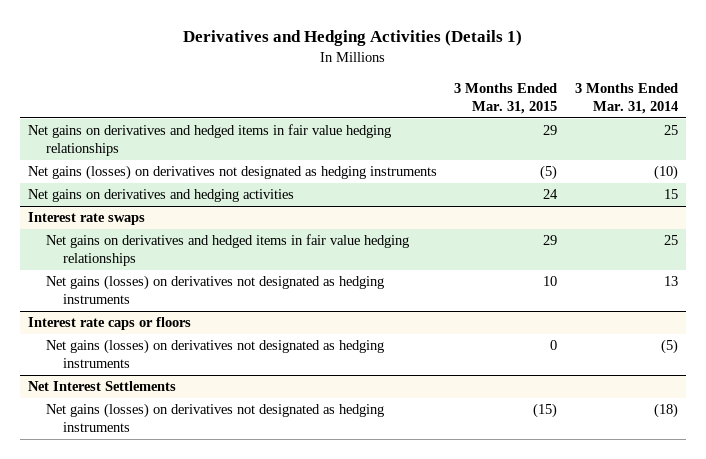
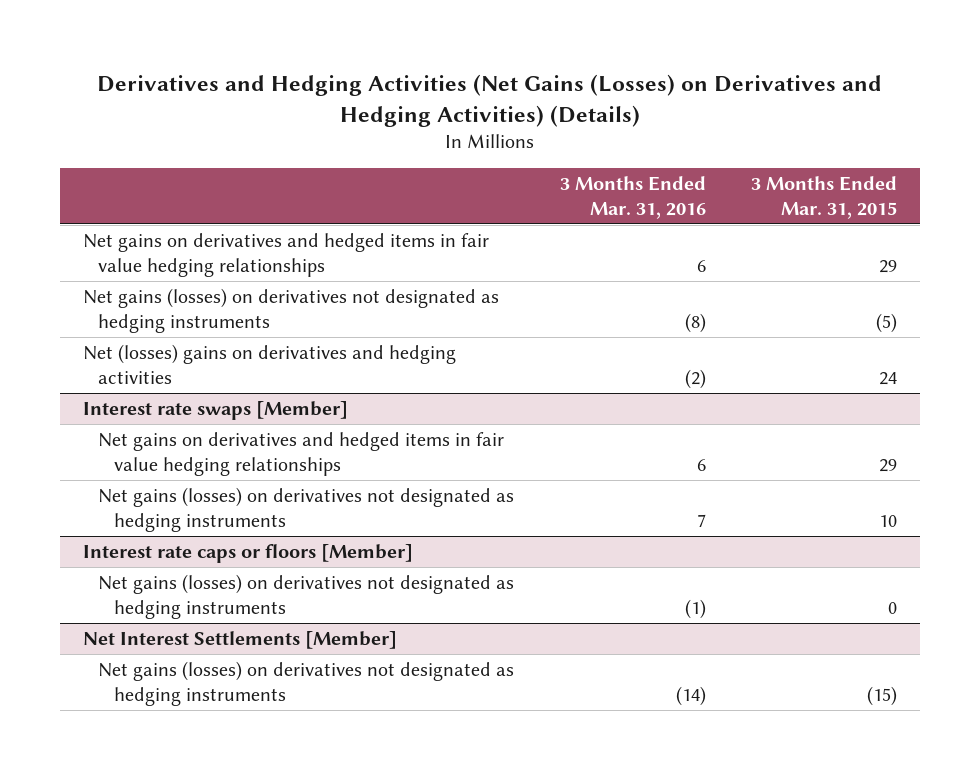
[182,30,522,47] Derivatives and Hedging Activities (Details 1) -> [96,73,882,127] Derivatives and Hedging Activities (Net Gains (Losses) on Derivatives and Hedging Activities) (Details)
[574,82,678,114] 3 Months Ended Mar. 31, 2014 -> none
none -> [559,176,706,219] 3 Months Ended Mar. 31, 2016
[28,189,295,203] Net gains on derivatives and hedging activities -> [82,344,456,384] Net (losses) gains on derivatives and hedging activities
[28,212,146,226] Interest rate swaps -> [82,401,348,421] Interest rate swaps [Member]
[28,317,192,331] Interest rate caps or floors -> [82,544,413,564] Interest rate caps or floors [Member]
[28,381,177,392] Net Interest Settlements -> [82,631,397,650] Net Interest Settlements [Member]

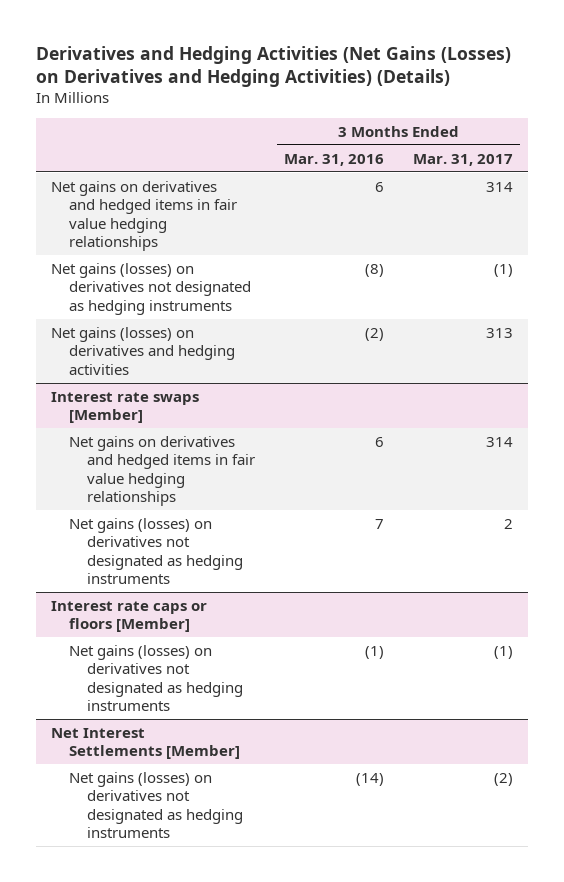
[751,176,898,219] 3 Months Ended Mar. 31, 2015 -> none
none -> [413,153,514,166] Mar. 31, 2017
[82,344,456,384] Net (losses) gains on derivatives and hedging activities -> [50,326,235,375] Net gains (losses) on derivatives and hedging activities

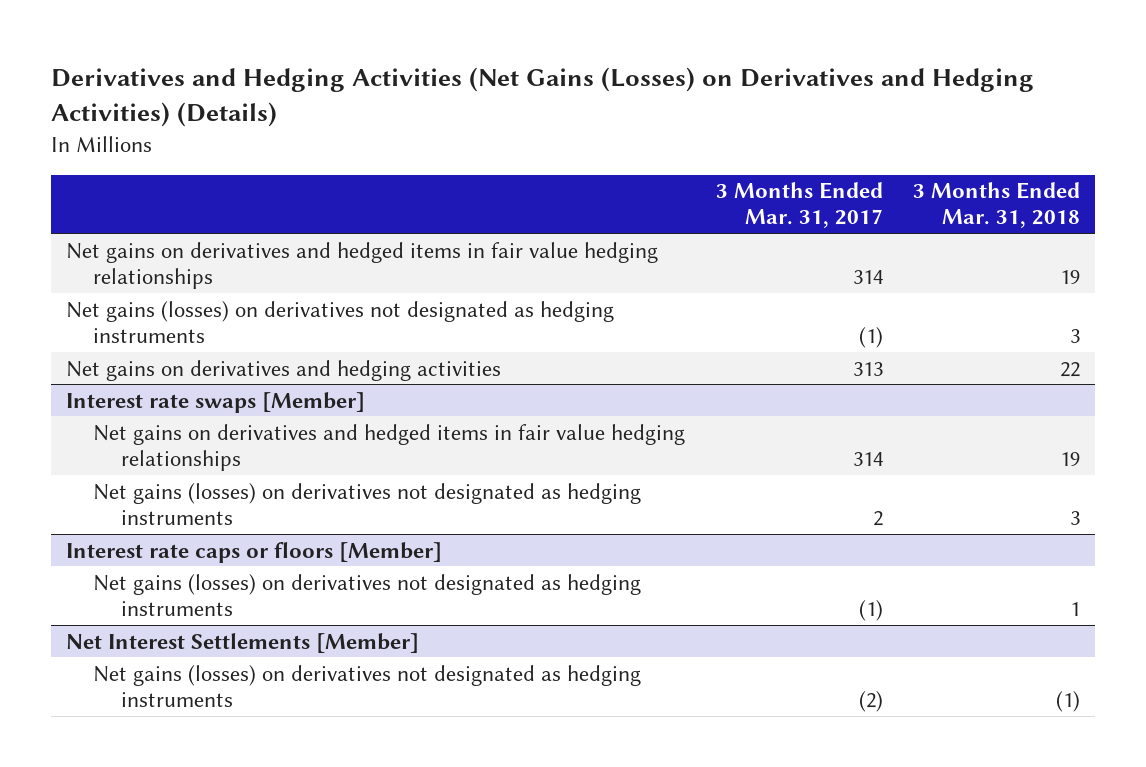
[284,153,385,166] Mar. 31, 2016 -> none
none -> [912,182,1080,229] 3 Months Ended Mar. 31, 2018
[50,326,235,375] Net gains (losses) on derivatives and hedging activities -> [66,359,502,381] Net gains on derivatives and hedging activities

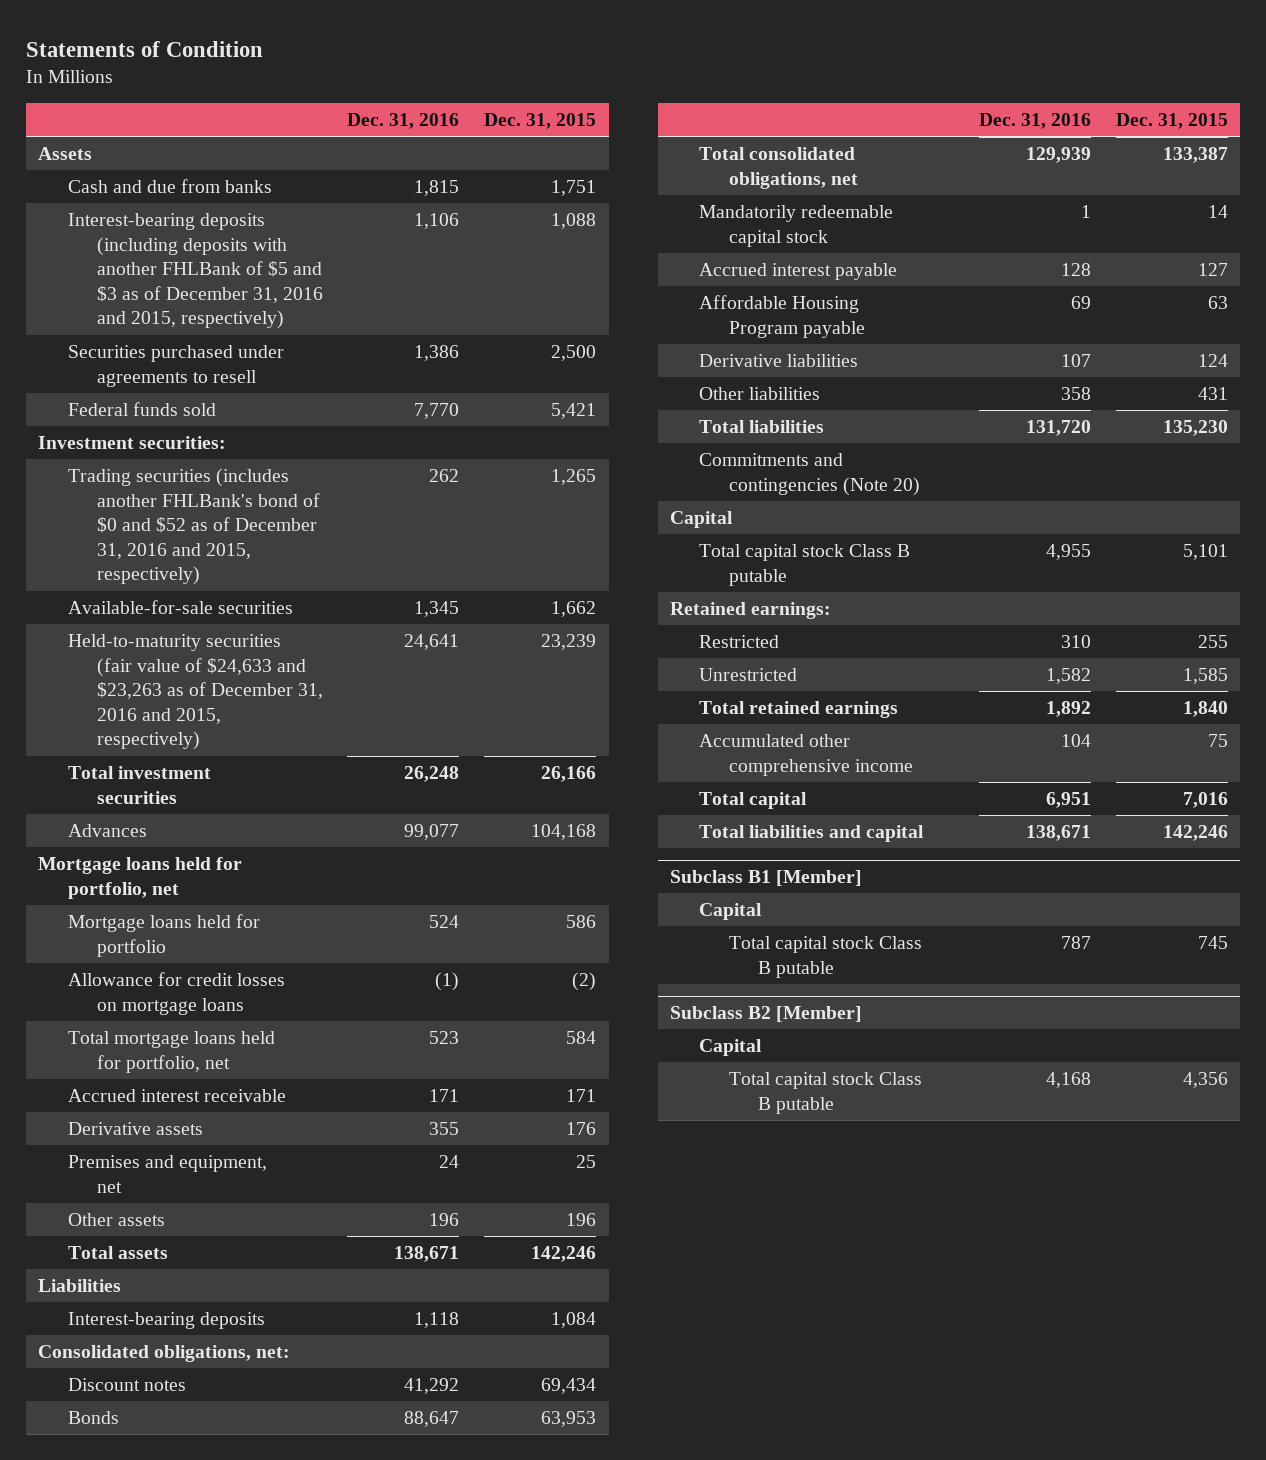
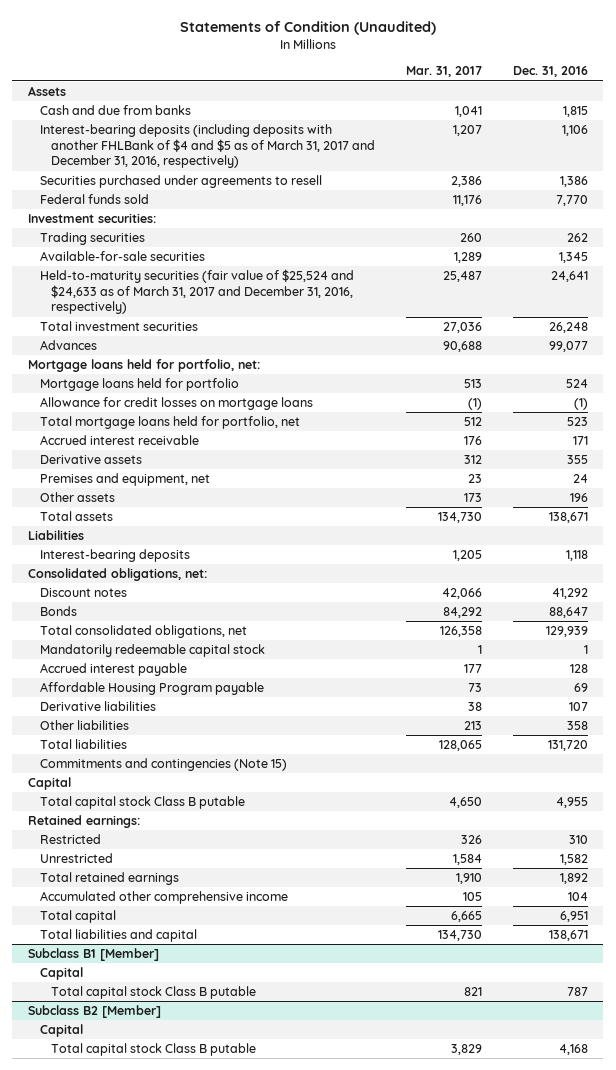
[26,40,264,57] Statements of Condition -> [179,20,436,35] Statements of Condition (Unaudited)
[484,113,597,130] Dec. 31, 2015 -> none
none -> [406,66,483,78] Mar. 31, 2017
[67,212,323,330] Interest-bearing deposits (including deposits with another FHLBank of $5 and $3 as of December 31, 2016 and 2015, respectively) -> [39,124,376,169] Interest-bearing deposits (including deposits with another FHLBank of $4 and $5 as of March 31, 2017 and December 31, 2016, respectively)
[67,467,320,586] Trading securities (includes another FHLBank's bond of $0 and $52 as of December 31, 2016 and 2015, respectively) -> [39,232,145,246] Trading securities
[67,633,323,751] Held-to-maturity securities (fair value of $24,633 and $23,263 as of December 31, 2016 and 2015, respectively) -> [39,269,354,315] Held-to-maturity securities (fair value of $25,524 and $24,633 as of March 31, 2017 and December 31, 2016, respectively)
[38,856,243,899] Mortgage loans held for portfolio, net -> [27,359,260,373] Mortgage loans held for portfolio, net:
[699,452,920,496] Commitments and contingencies (Note 20) -> [39,758,287,772] Commitments and contingencies (Note 15)

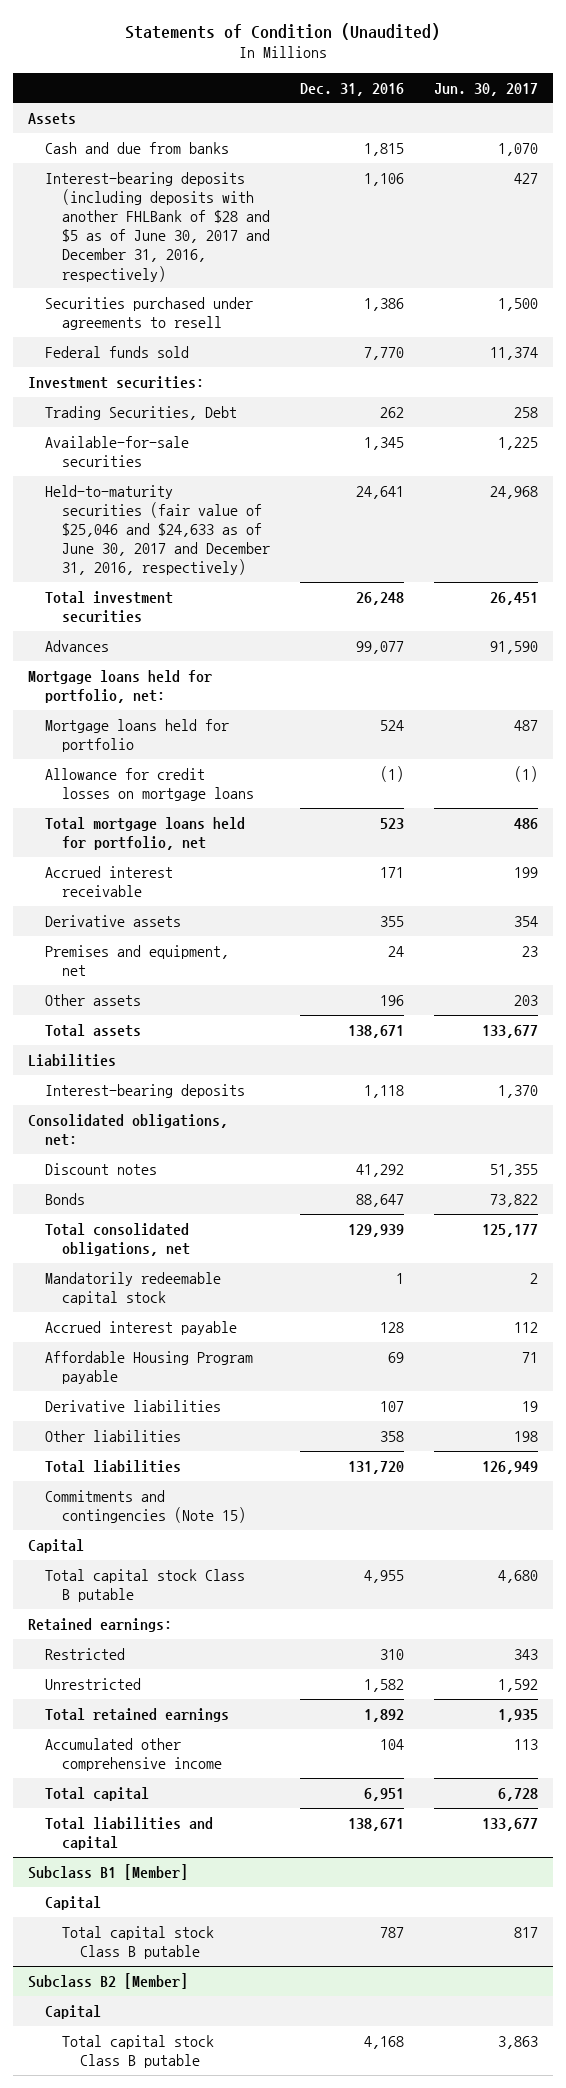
[406,66,483,78] Mar. 31, 2017 -> none
none -> [433,82,538,96] Jun. 30, 2017
[39,124,376,169] Interest-bearing deposits (including deposits with another FHLBank of $4 and $5 as of March 31, 2017 and December 31, 2016, respectively) -> [44,171,271,282] Interest-bearing deposits (including deposits with another FHLBank of $28 and $5 as of June 30, 2017 and December 31, 2016, respectively)
[39,232,145,246] Trading securities -> [44,405,237,420] Trading Securities, Debt
[39,269,354,315] Held-to-maturity securities (fair value of $25,524 and $24,633 as of March 31, 2017 and December 31, 2016, respectively) -> [44,484,271,576] Held-to-maturity securities (fair value of $25,046 and $24,633 as of June 30, 2017 and December 31, 2016, respectively)

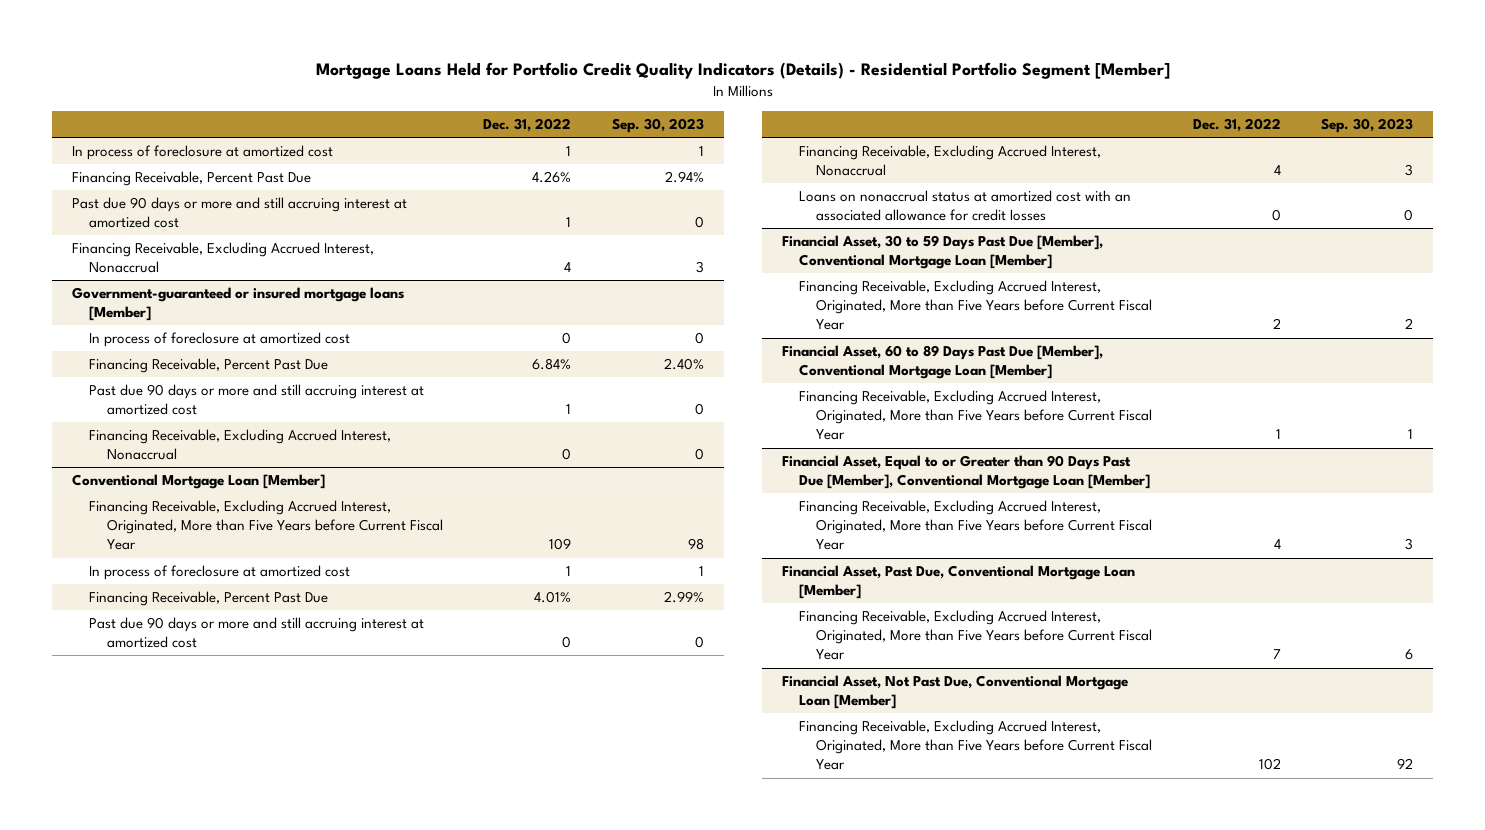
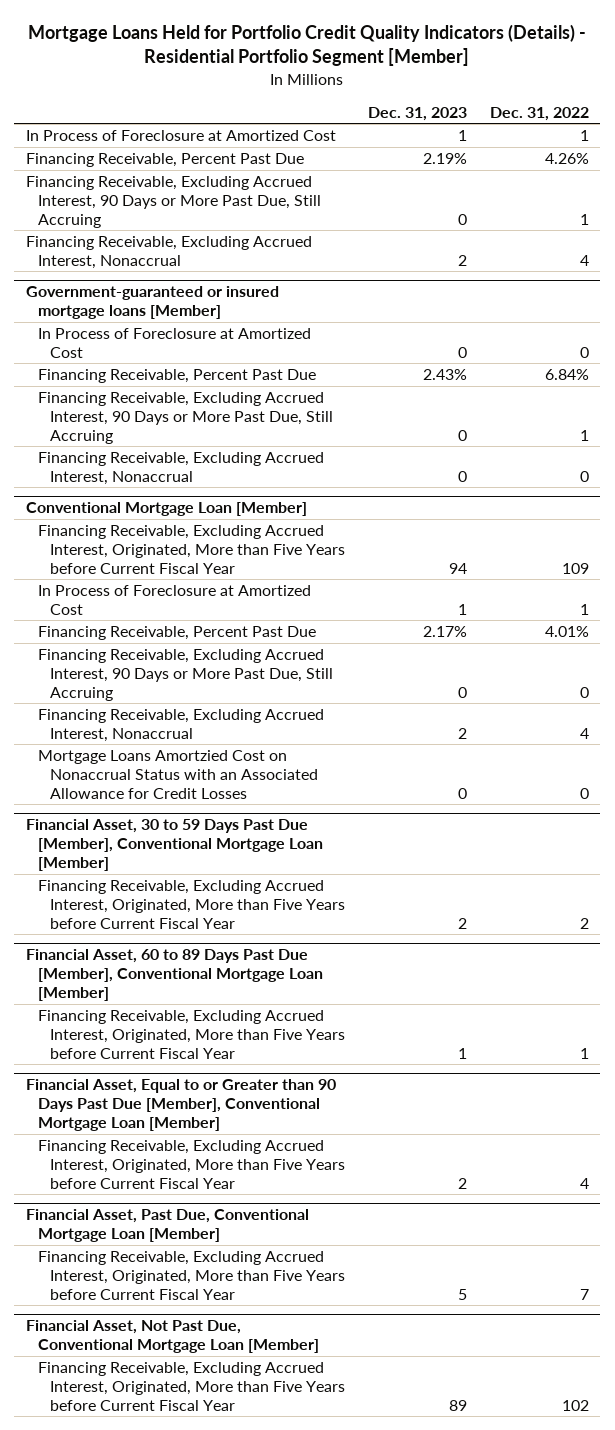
[611,118,704,134] Sep. 30, 2023 -> none
none -> [368,106,468,121] Dec. 31, 2023
[72,145,334,161] In process of foreclosure at amortized cost -> [25,129,336,141] In Process of Foreclosure at Amortized Cost
[72,197,408,229] Past due 90 days or more and still accruing interest at amortized cost -> [25,175,322,228] Financing Receivable, Excluding Accrued Interest, 90 Days or More Past Due, Still Accruing
[89,332,351,348] In process of foreclosure at amortized cost -> [38,327,312,358] In Process of Foreclosure at Amortized Cost
[89,384,425,416] Past due 90 days or more and still accruing interest at amortized cost -> [38,391,334,444] Financing Receivable, Excluding Accrued Interest, 90 Days or More Past Due, Still Accruing
[89,565,351,581] In process of foreclosure at amortized cost -> [38,584,312,615] In Process of Foreclosure at Amortized Cost
[89,617,425,649] Past due 90 days or more and still accruing interest at amortized cost -> [38,648,334,701] Financing Receivable, Excluding Accrued Interest, 90 Days or More Past Due, Still Accruing
[799,190,1132,222] Loans on nonaccrual status at amortized cost with an associated allowance for credit losses -> [38,749,319,799] Mortgage Loans Amortzied Cost on Nonaccrual Status with an Associated Allowance for Credit Losses

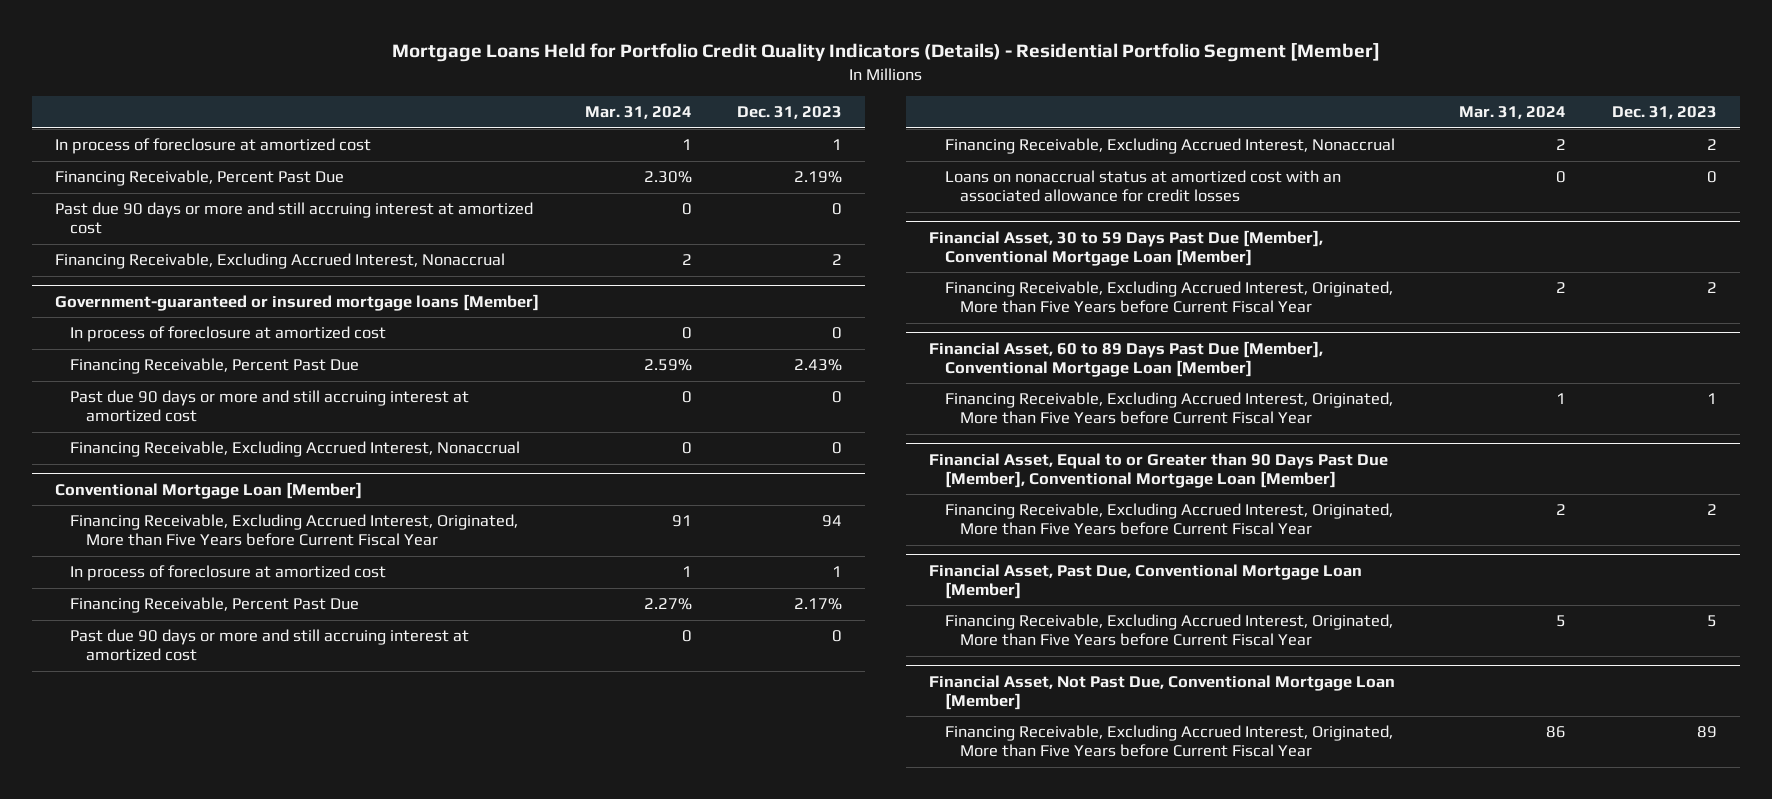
[489,106,589,121] Dec. 31, 2022 -> none
none -> [584,106,692,120] Mar. 31, 2024
[25,129,336,141] In Process of Foreclosure at Amortized Cost -> [54,138,371,155] In process of foreclosure at amortized cost
[25,175,322,228] Financing Receivable, Excluding Accrued Interest, 90 Days or More Past Due, Still Accruing -> [54,202,533,235] Past due 90 days or more and still accruing interest at amortized cost
[38,327,312,358] In Process of Foreclosure at Amortized Cost -> [70,326,387,343] In process of foreclosure at amortized cost
[38,391,334,444] Financing Receivable, Excluding Accrued Interest, 90 Days or More Past Due, Still Accruing -> [70,390,470,423] Past due 90 days or more and still accruing interest at amortized cost
[38,584,312,615] In Process of Foreclosure at Amortized Cost -> [70,565,387,582] In process of foreclosure at amortized cost
[38,648,334,701] Financing Receivable, Excluding Accrued Interest, 90 Days or More Past Due, Still Accruing -> [70,629,470,662] Past due 90 days or more and still accruing interest at amortized cost
[38,749,319,799] Mortgage Loans Amortzied Cost on Nonaccrual Status with an Associated Allowance for Credit Losses -> [944,170,1341,203] Loans on nonaccrual status at amortized cost with an associated allowance for credit losses

